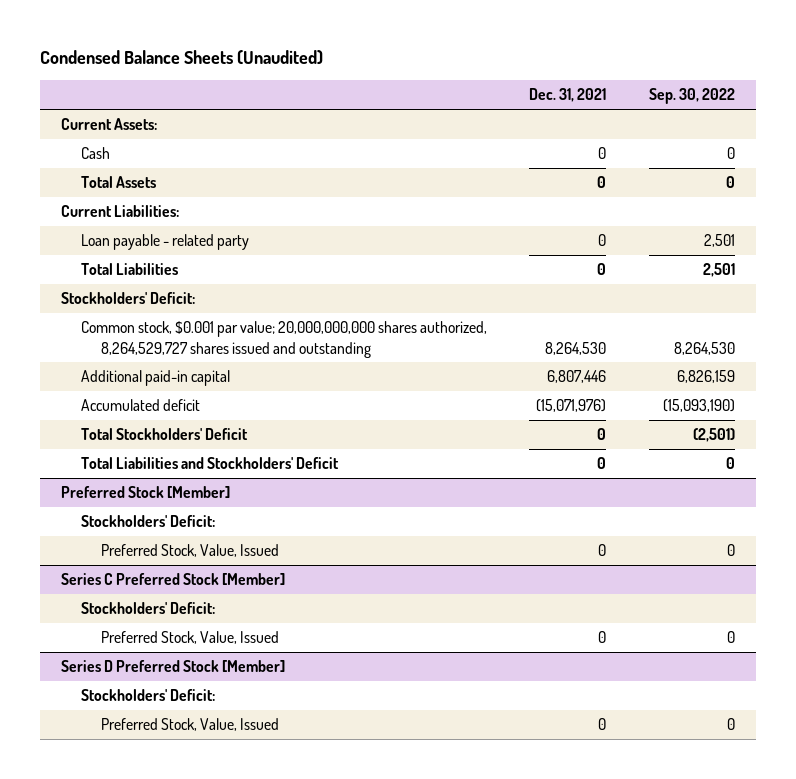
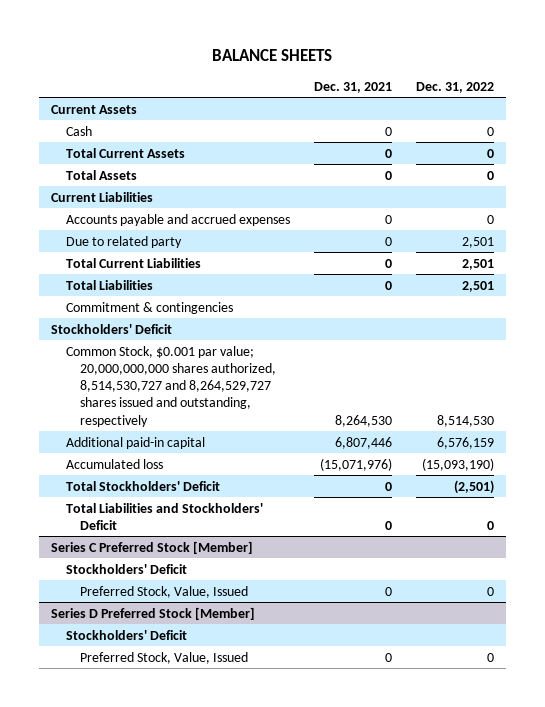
[40,50,324,66] Condensed Balance Sheets (Unaudited) -> [212,49,333,62] BALANCE SHEETS
[648,88,735,105] Sep. 30, 2022 -> none
none -> [415,81,494,93] Dec. 31, 2022
[61,118,158,131] Current Assets: -> [51,104,138,114] Current Assets
none -> [65,147,185,158] Total Current Assets
[80,234,249,251] Loan payable - related party -> none
[61,205,180,218] Current Liabilities: -> [51,191,154,202] Current Liabilities
none -> [65,213,290,226] Accounts payable and accrued expenses
none -> [65,235,182,248] Due to related party
none -> [65,257,201,268] Total Current Liabilities
none -> [65,301,233,314] Commitment & contingencies
[61,292,196,305] Stockholders' Deficit: -> [51,323,173,334] Stockholders' Deficit
[80,321,487,358] Common stock, $0.001 par value; 20,000,000,000 shares authorized, 8,264,529,727 shares issued and outstanding -> [65,345,276,427] Common Stock, $0.001 par value; 20,000,000,000 shares authorized, 8,514,530,727 and 8,264,529,727 shares issued and outstanding, respectively
[80,399,200,412] Accumulated deficit -> [65,458,163,469] Accumulated loss
[61,486,231,499] Preferred Stock [Member] -> none
[80,515,215,528] Stockholders' Deficit: -> none
[100,544,279,558] Preferred Stock, Value, Issued -> none
[80,602,215,615] Stockholders' Deficit: -> [65,563,187,574] Stockholders' Deficit
[80,689,215,702] Stockholders' Deficit: -> [65,629,187,640] Stockholders' Deficit

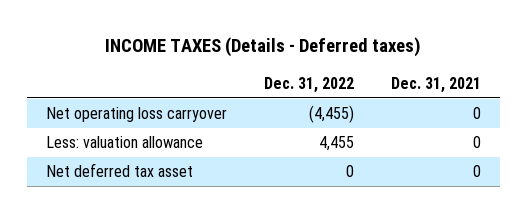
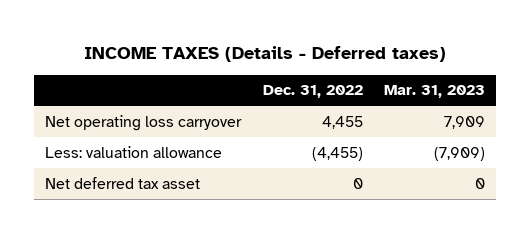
[391,76,482,93] Dec. 31, 2021 -> none
none -> [384,85,486,99] Mar. 31, 2023
[308,105,354,124] (4,455) -> [321,115,363,129] 4,455
[318,136,354,152] 4,455 -> [311,146,363,161] (4,455)

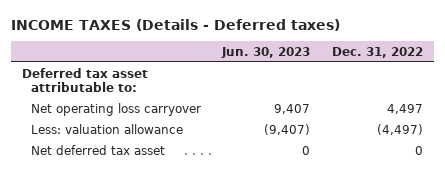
[384,85,486,99] Mar. 31, 2023 -> none
none -> [221,46,311,58] Jun. 30, 2023
none -> [22,67,149,92] Deferred tax asset attributable to:
[321,115,363,129] 4,455 -> [387,103,424,114] 4,497
[311,146,363,161] (4,455) -> [377,123,424,135] (4,497)

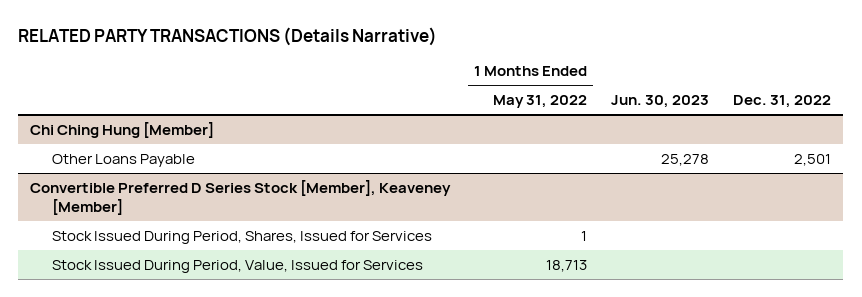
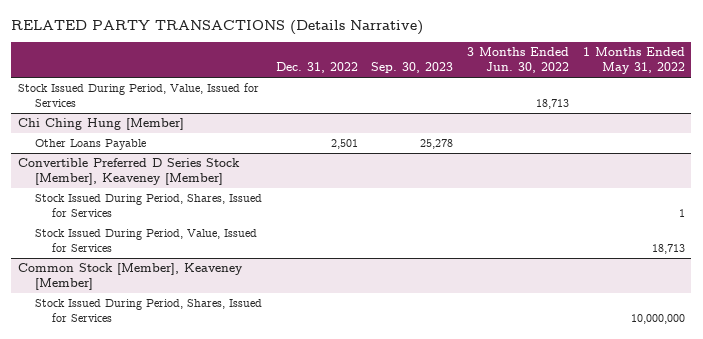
[611,95,710,109] Jun. 30, 2023 -> none
none -> [371,62,454,74] Sep. 30, 2023
none -> [466,47,569,74] 3 Months Ended Jun. 30, 2022
none -> [18,83,260,108] Stock Issued During Period, Value, Issued for Services
none -> [18,263,244,291] Common Stock [Member], Keaveney [Member]
none -> [34,299,262,323] Stock Issued During Period, Shares, Issued for Services

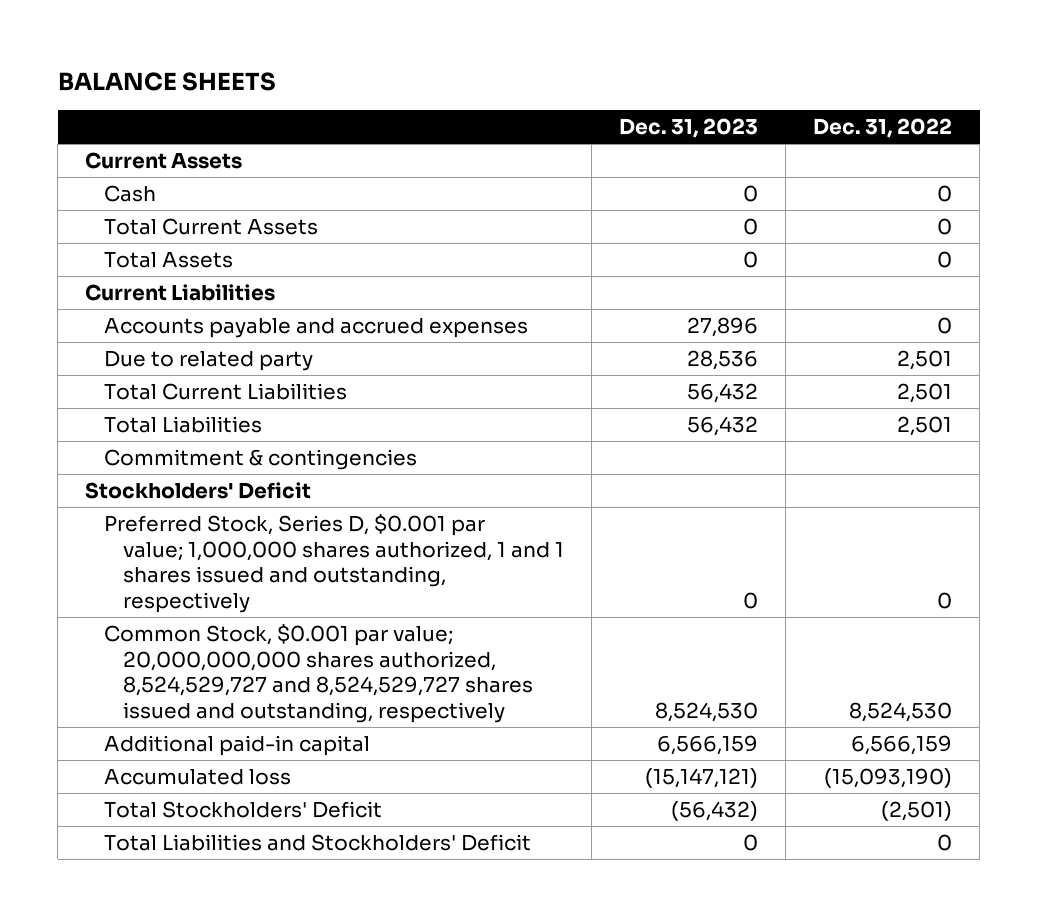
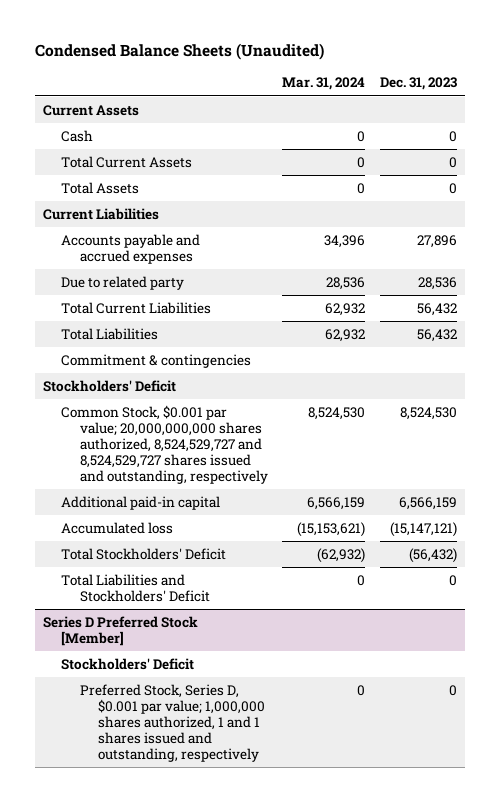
[57,71,276,91] BALANCE SHEETS -> [35,43,325,61] Condensed Balance Sheets (Unaudited)
[813,118,953,139] Dec. 31, 2022 -> none
none -> [282,77,366,91] Mar. 31, 2024
[104,514,565,613] Preferred Stock, Series D, $0.001 par value; 1,000,000 shares authorized, 1 and 1 shares issued and outstanding, respectively -> none
none -> [42,615,198,646] Series D Preferred Stock [Member]
none -> [61,657,195,670] Stockholders' Deficit
none -> [79,683,266,762] Preferred Stock, Series D, $0.001 par value; 1,000,000 shares authorized, 1 and 1 shares issued and outstanding, respectively

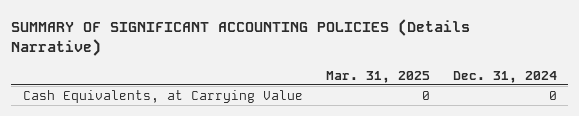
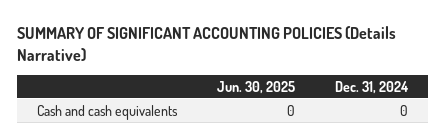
[325,70,430,83] Mar. 31, 2025 -> none
none -> [216,80,295,94] Jun. 30, 2025
[22,90,303,104] Cash Equivalents, at Carrying Value -> [37,104,179,120] Cash and cash equivalents

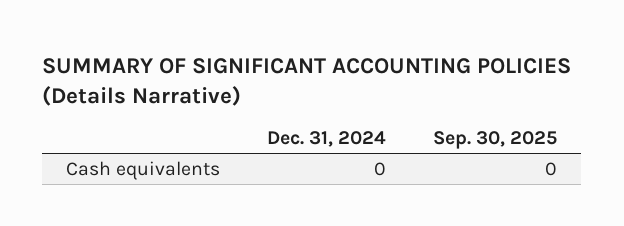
[216,80,295,94] Jun. 30, 2025 -> none
none -> [433,131,558,150] Sep. 30, 2025
[37,104,179,120] Cash and cash equivalents -> [66,161,221,181] Cash equivalents

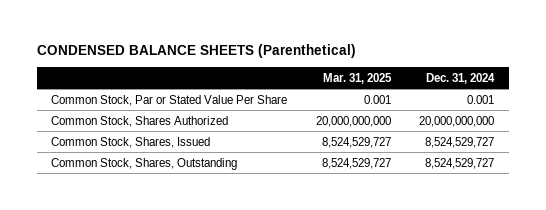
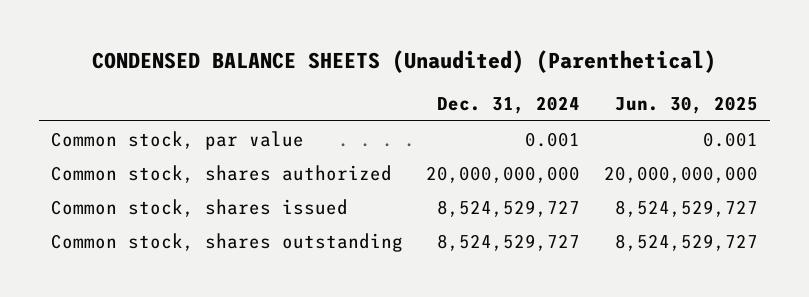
[37,44,357,59] CONDENSED BALANCE SHEETS (Parenthetical) -> [92,49,717,73] CONDENSED BALANCE SHEETS (Unaudited) (Parenthetical)
[322,72,392,84] Mar. 31, 2025 -> none
none -> [614,95,758,114] Jun. 30, 2025
[51,94,288,106] Common Stock, Par or Stated Value Per Share -> [50,130,304,150] Common stock, par value
[51,115,229,127] Common Stock, Shares Authorized -> [50,164,392,183] Common stock, shares authorized
[51,136,211,148] Common Stock, Shares, Issued -> [50,198,348,217] Common stock, shares issued
[51,157,238,170] Common Stock, Shares, Outstanding -> [50,232,403,252] Common stock, shares outstanding

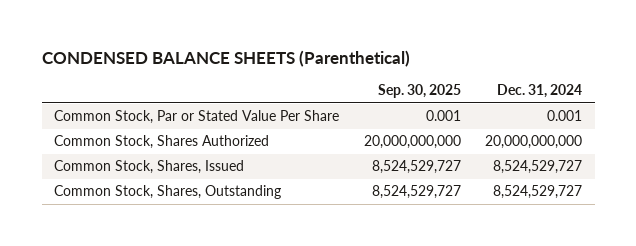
[92,49,717,73] CONDENSED BALANCE SHEETS (Unaudited) (Parenthetical) -> [41,49,410,67] CONDENSED BALANCE SHEETS (Parenthetical)
[614,95,758,114] Jun. 30, 2025 -> none
none -> [377,84,461,99] Sep. 30, 2025
[50,130,304,150] Common stock, par value -> [54,110,340,125] Common Stock, Par or Stated Value Per Share
[50,164,392,183] Common stock, shares authorized -> [54,135,270,150] Common Stock, Shares Authorized
[50,198,348,217] Common stock, shares issued -> [54,160,245,175] Common Stock, Shares, Issued
[50,232,403,252] Common stock, shares outstanding -> [54,185,282,200] Common Stock, Shares, Outstanding

